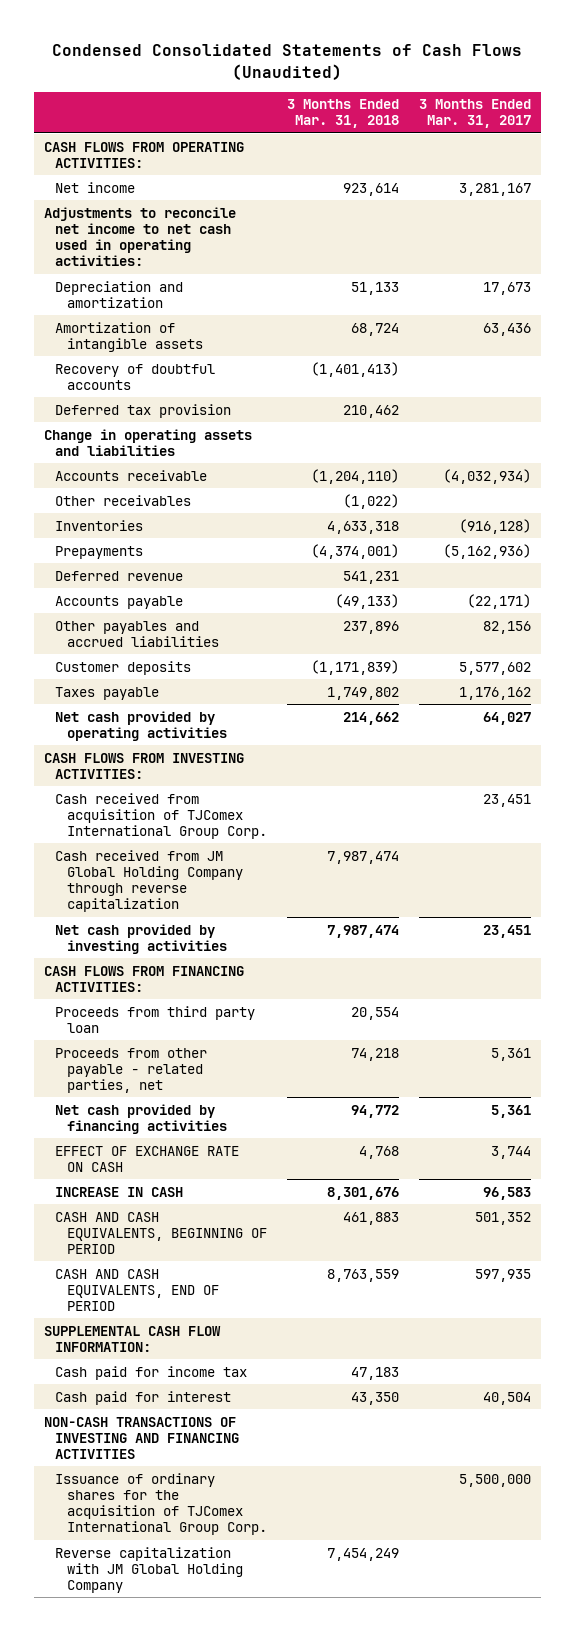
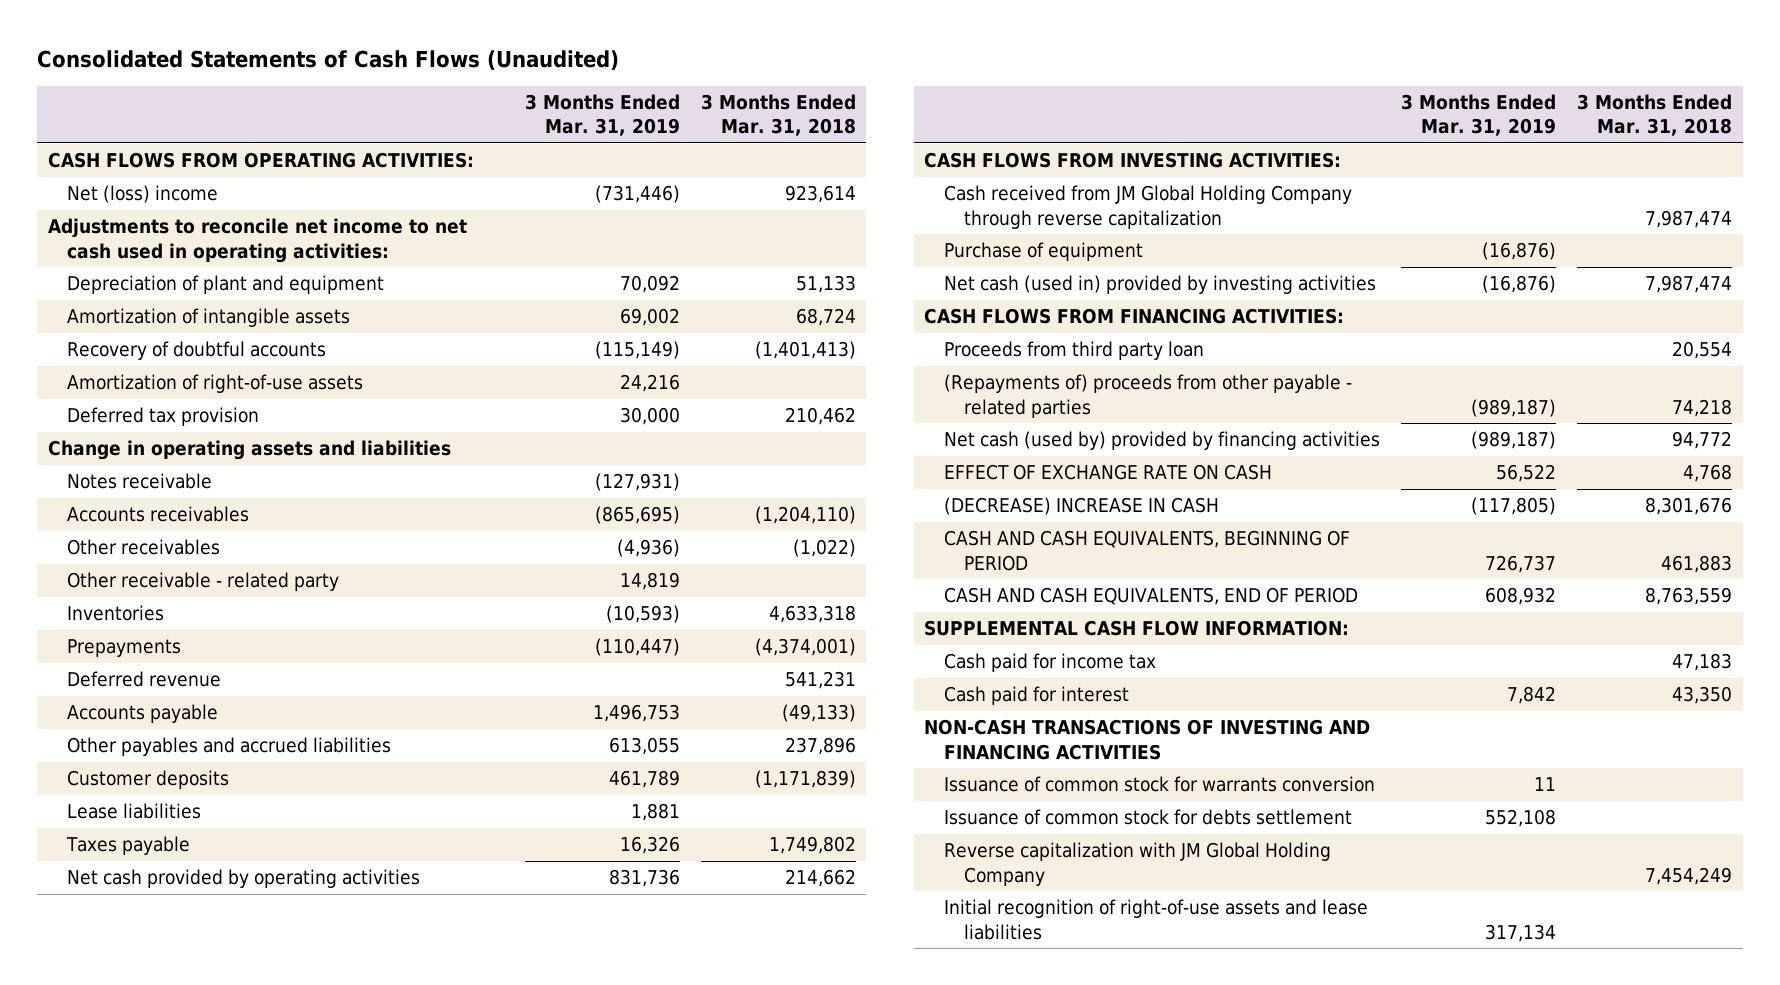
[52,43,523,80] Condensed Consolidated Statements of Cash Flows (Unaudited) -> [37,49,620,70] Consolidated Statements of Cash Flows (Unaudited)
[418,99,531,129] 3 Months Ended Mar. 31, 2017 -> none
none -> [524,94,680,137] 3 Months Ended Mar. 31, 2019
[55,181,136,193] Net income -> [67,185,219,204] Net (loss) income
[55,280,184,308] Depreciation and amortization -> [67,275,385,295] Depreciation of plant and equipment
none -> [67,374,364,394] Amortization of right-of-use assets
none -> [67,473,213,490] Notes receivable
[55,469,208,481] Accounts receivable -> [67,506,250,523] Accounts receivables
none -> [67,572,340,592] Other receivable - related party
none -> [67,803,202,820] Lease liabilities
[55,792,267,839] Cash received from acquisition of TJComex International Group Corp. -> none
none -> [944,242,1144,262] Purchase of equipment
[55,923,227,954] Net cash provided by investing activities -> [944,275,1377,295] Net cash (used in) provided by investing activities
[55,1047,208,1093] Proceeds from other payable - related parties, net -> [944,374,1353,418] (Repayments of) proceeds from other payable - related parties
[55,1103,227,1134] Net cash provided by financing activities -> [944,431,1381,451] Net cash (used by) provided by financing activities
[55,1186,184,1197] INCREASE IN CASH -> [944,497,1220,516] (DECREASE) INCREASE IN CASH
[55,1472,267,1536] Issuance of ordinary shares for the acquisition of TJComex International Group Corp. -> [944,776,1376,793] Issuance of common stock for warrants conversion
none -> [944,809,1353,826] Issuance of common stock for debts settlement
none -> [944,899,1369,940] Initial recognition of right-of-use assets and lease liabilities

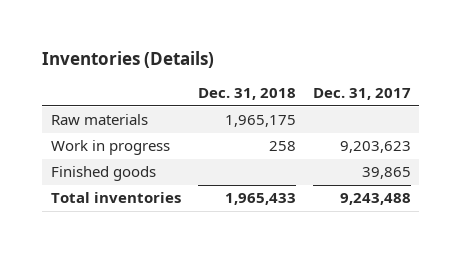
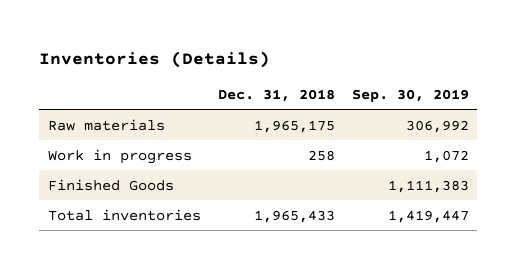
[312,88,411,101] Dec. 31, 2017 -> none
none -> [351,88,469,102] Sep. 30, 2019
[50,166,156,182] Finished goods -> [47,178,174,191] Finished Goods

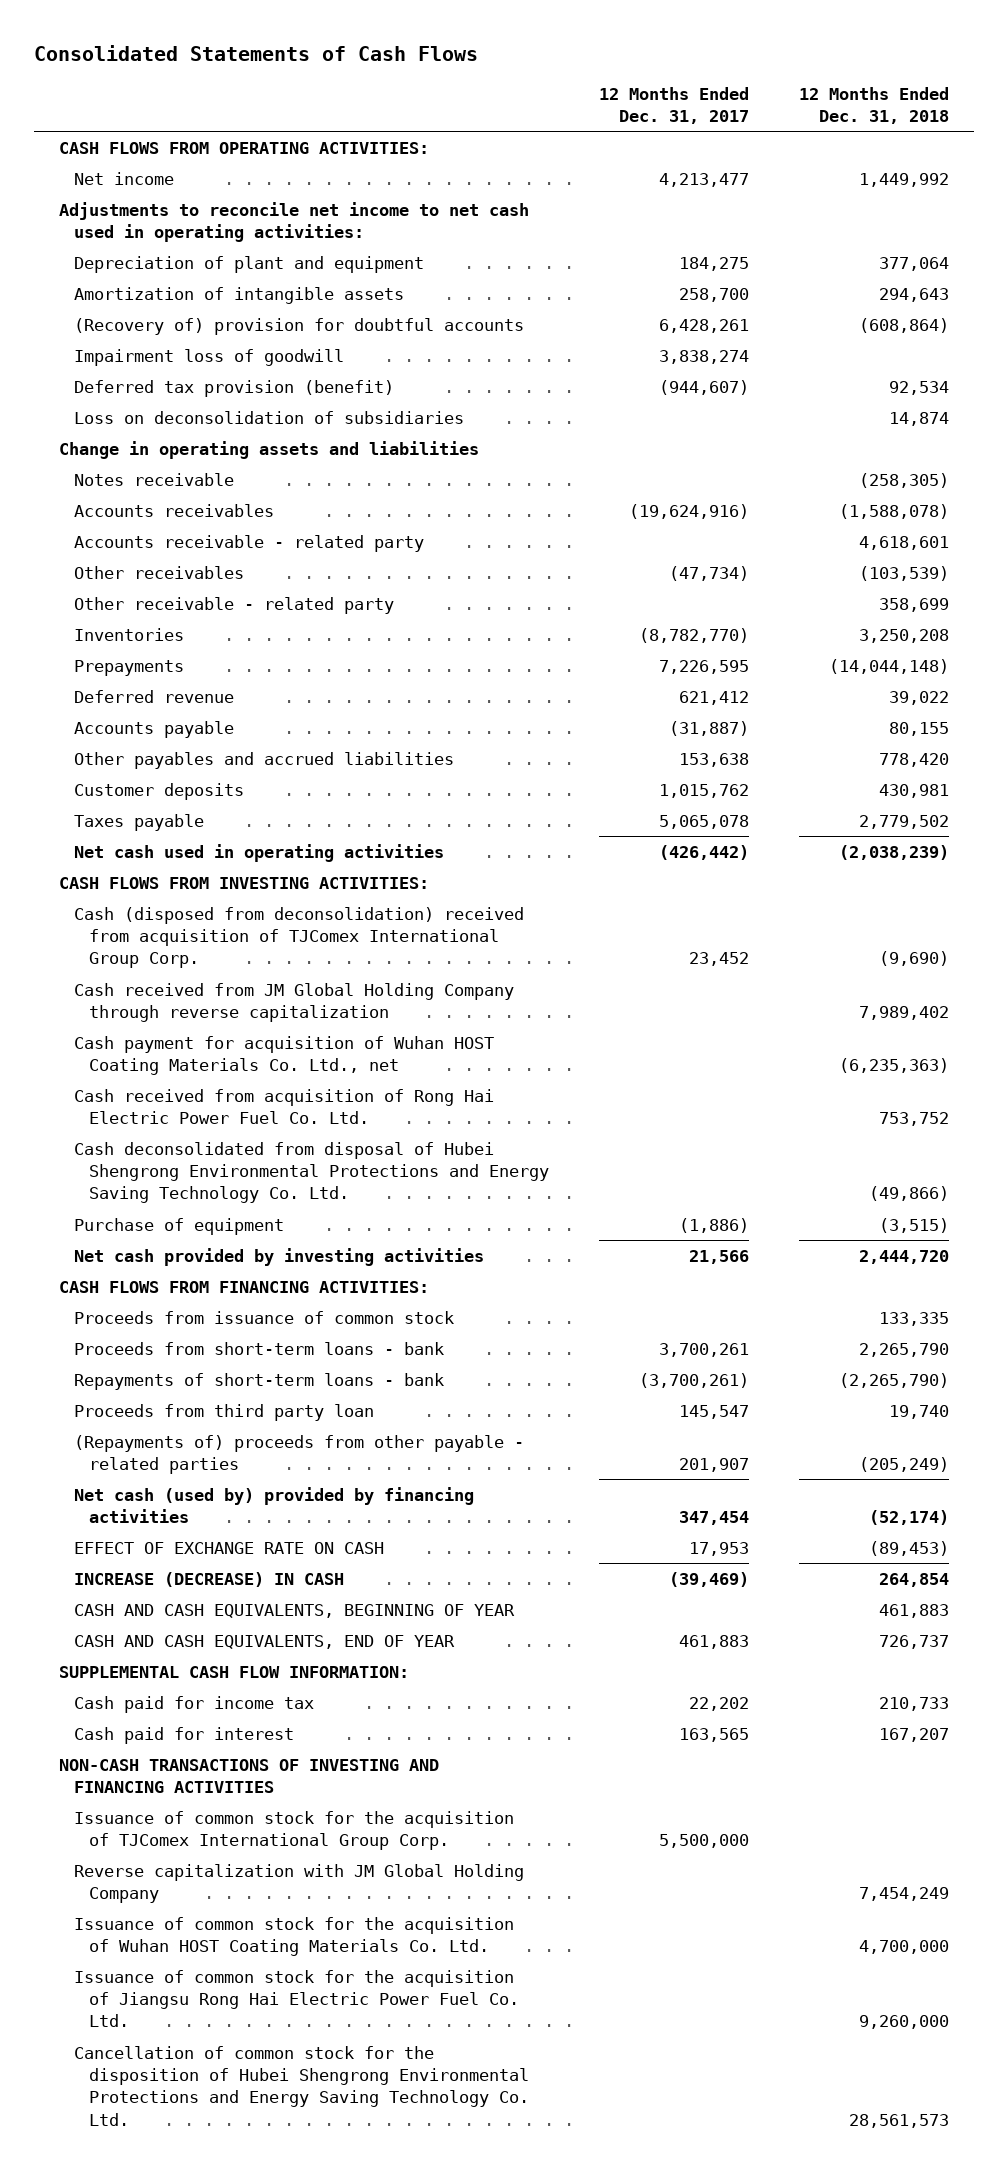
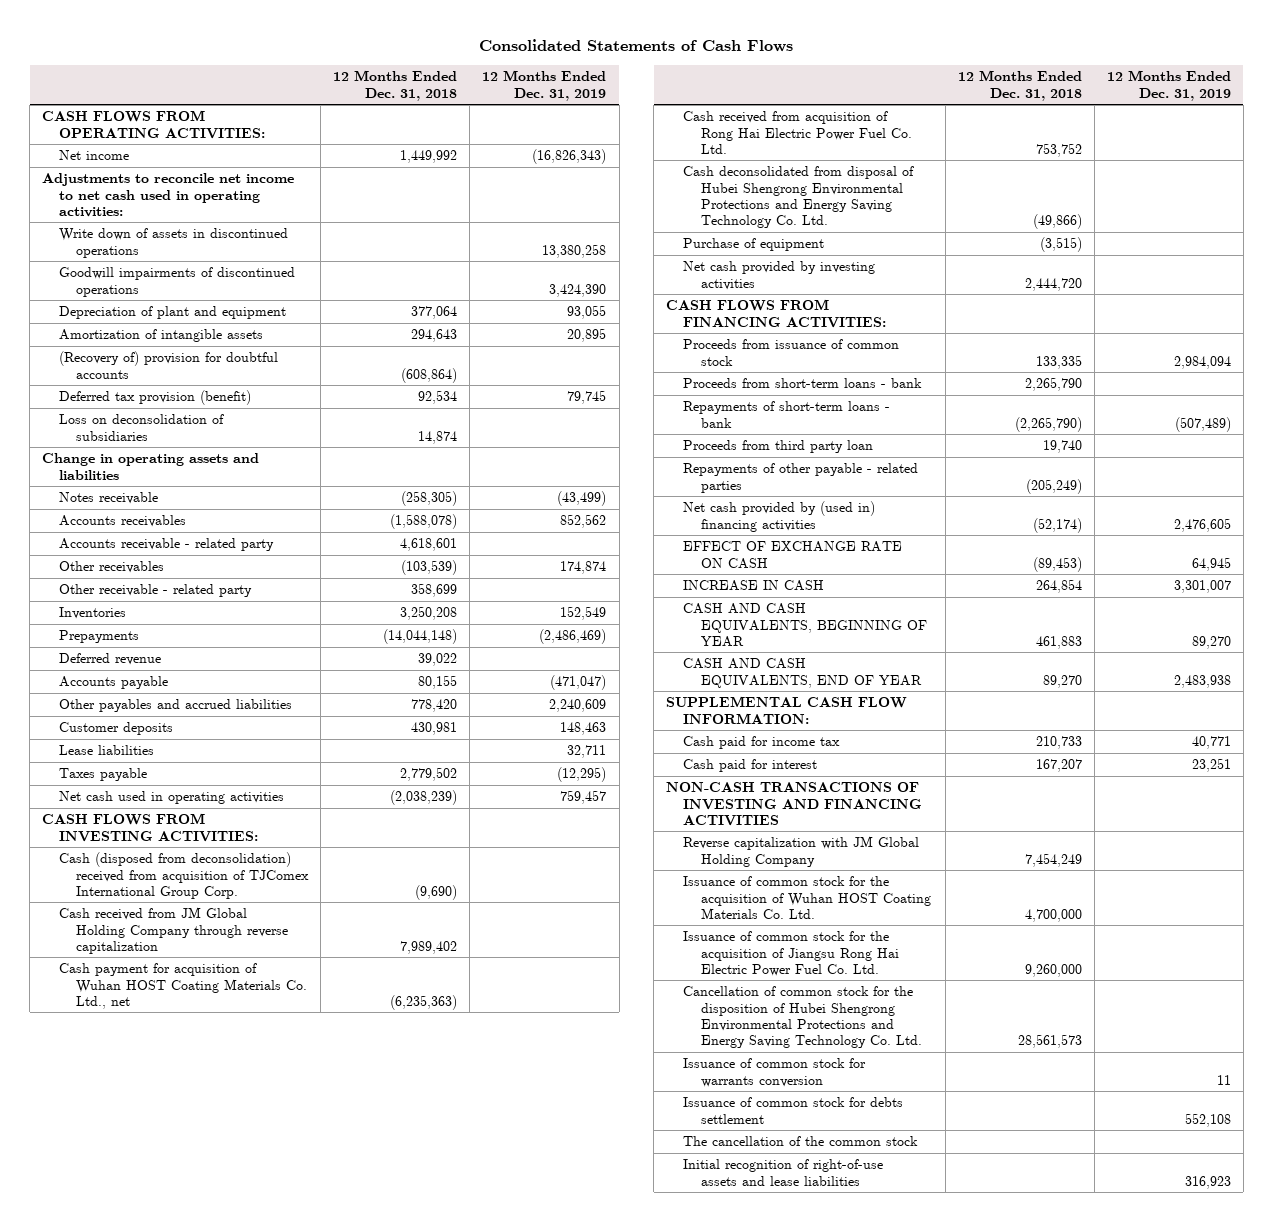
[599,86,750,125] 12 Months Ended Dec. 31, 2017 -> none
none -> [482,70,607,101] 12 Months Ended Dec. 31, 2019
none -> [59,228,289,258] Write down of assets in discontinued operations
none -> [59,267,296,297] Goodwill impairments of discontinued operations
[74,348,345,366] Impairment loss of goodwill -> none
none -> [59,745,155,756] Lease liabilities
[74,1434,525,1475] (Repayments of) proceeds from other payable - related parties -> [683,463,919,493] Repayments of other payable - related parties
[74,1486,475,1524] Net cash (used by) provided by financing activities -> [683,501,876,532] Net cash provided by (used in) financing activities
[74,1571,345,1587] INCREASE (DECREASE) IN CASH -> [683,580,825,592] INCREASE IN CASH
[878,1634,949,1649] 726,737 -> [1042,674,1082,688] 89,270
[74,1810,515,1851] Issuance of common stock for the acquisition of TJComex International Group Corp. -> none
none -> [683,1058,867,1087] Issuance of common stock for warrants conversion
none -> [683,1097,904,1124] Issuance of common stock for debts settlement
none -> [683,1136,919,1147] The cancellation of the common stock
none -> [683,1159,884,1186] Initial recognition of right-of-use assets and lease liabilities

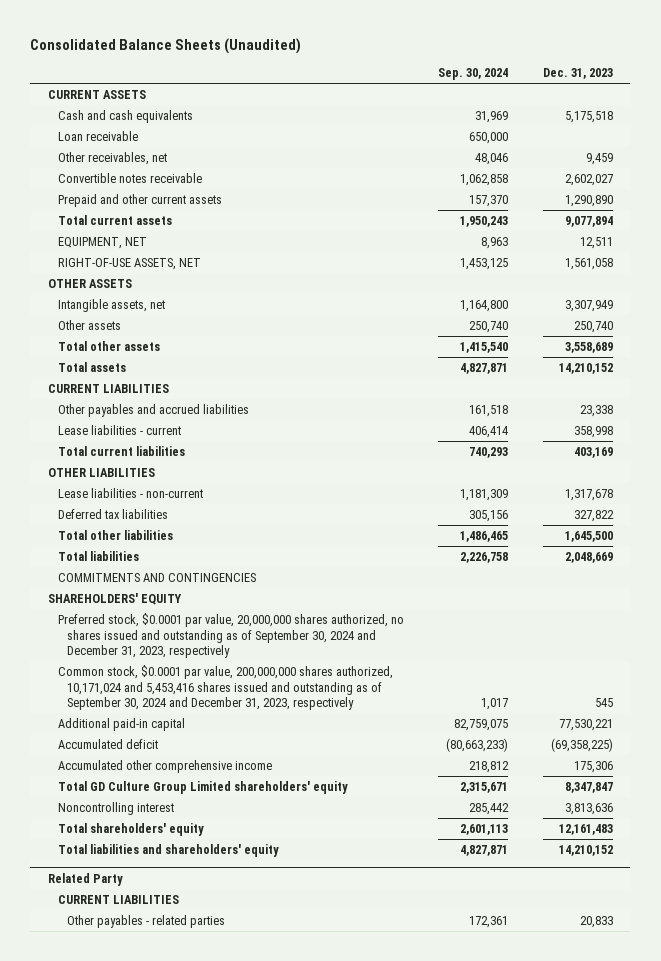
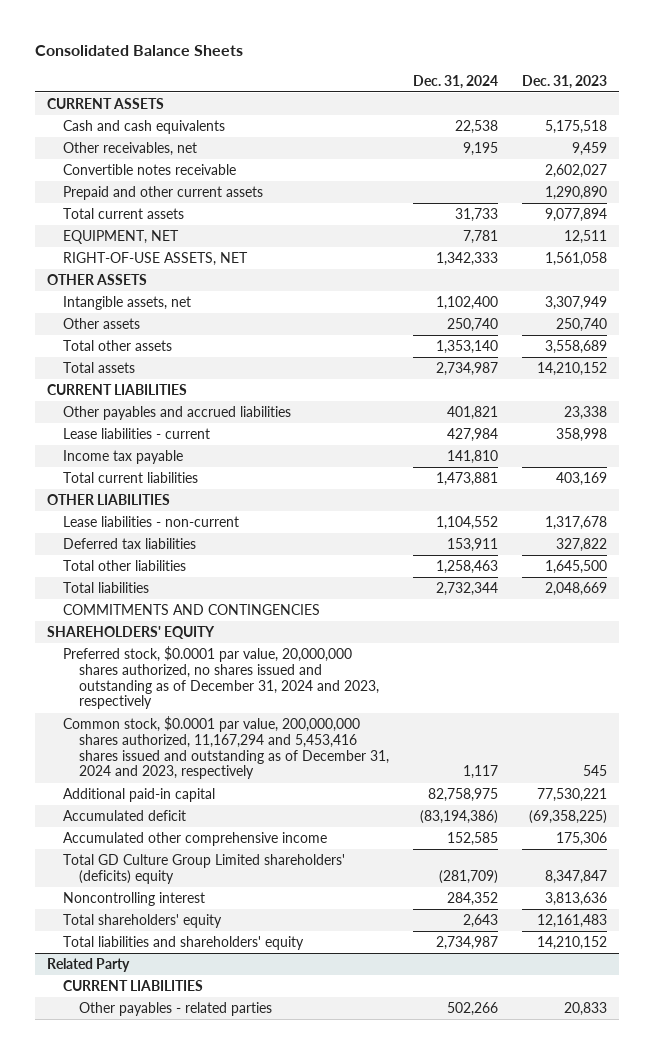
[30,37,302,54] Consolidated Balance Sheets (Unaudited) -> [35,45,244,57] Consolidated Balance Sheets
[438,68,509,81] Sep. 30, 2024 -> none
none -> [412,74,498,89] Dec. 31, 2024
[57,130,138,141] Loan receivable -> none
none -> [63,449,184,464] Income tax payable
[57,612,404,659] Preferred stock, $0.0001 par value, 20,000,000 shares authorized, no shares issued and outstanding as of September 30, 2024 and December 31, 2023, respectively -> [63,645,379,710] Preferred stock, $0.0001 par value, 20,000,000 shares authorized, no shares issued and outstanding as of December 31, 2024 and 2023, respectively
[57,664,393,711] Common stock, $0.0001 par value, 200,000,000 shares authorized, 10,171,024 and 5,453,416 shares issued and outstanding as of September 30, 2024 and December 31, 2023, respectively -> [63,715,389,780] Common stock, $0.0001 par value, 200,000,000 shares authorized, 11,167,294 and 5,453,416 shares issued and outstanding as of December 31, 2024 and 2023, respectively
[57,780,348,794] Total GD Culture Group Limited shareholders' equity -> [63,853,346,884] Total GD Culture Group Limited shareholders' (deficits) equity

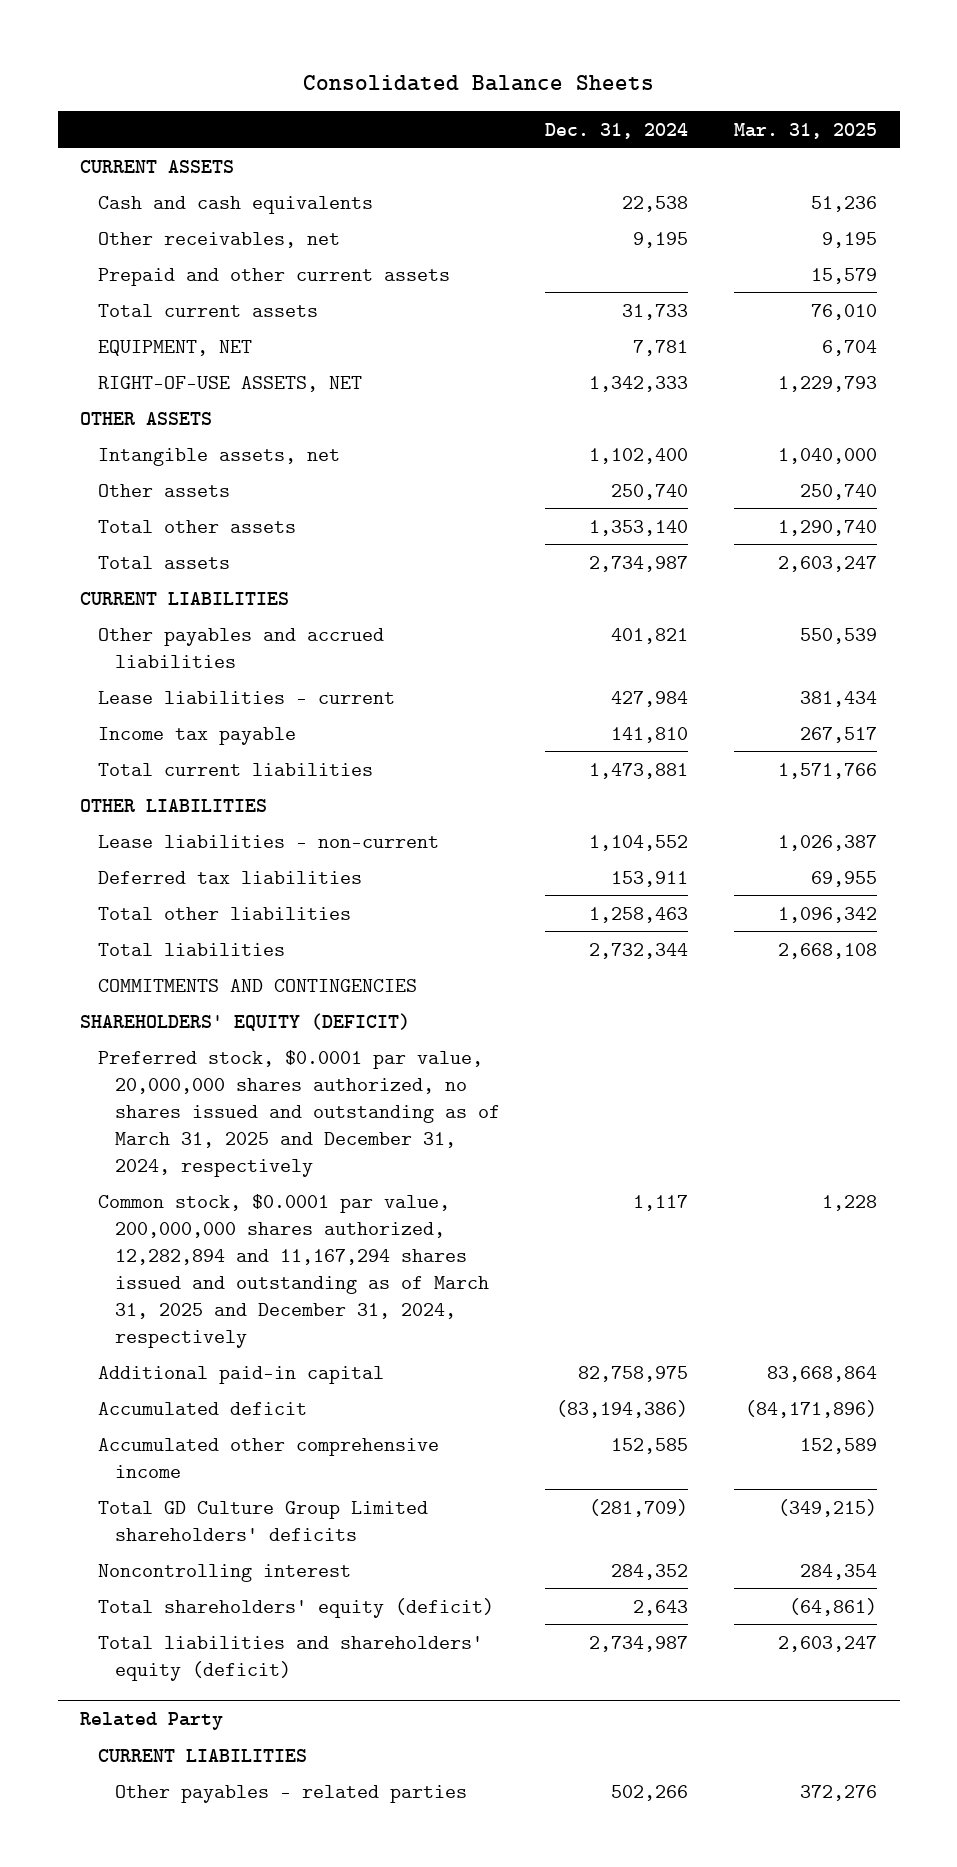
[521,74,607,89] Dec. 31, 2023 -> none
none -> [733,122,877,139] Mar. 31, 2025
[63,163,237,175] Convertible notes receivable -> none
[47,625,216,639] SHAREHOLDERS' EQUITY -> [80,1012,411,1031] SHAREHOLDERS' EQUITY (DEFICIT)
[63,645,379,710] Preferred stock, $0.0001 par value, 20,000,000 shares authorized, no shares issued and outstanding as of December 31, 2024 and 2023, respectively -> [97,1049,501,1177] Preferred stock, $0.0001 par value, 20,000,000 shares authorized, no shares issued and outstanding as of March 31, 2025 and December 31, 2024, respectively
[63,715,389,780] Common stock, $0.0001 par value, 200,000,000 shares authorized, 11,167,294 and 5,453,416 shares issued and outstanding as of December 31, 2024 and 2023, respectively -> [97,1193,490,1348] Common stock, $0.0001 par value, 200,000,000 shares authorized, 12,282,894 and 11,167,294 shares issued and outstanding as of March 31, 2025 and December 31, 2024, respectively
[63,853,346,884] Total GD Culture Group Limited shareholders' (deficits) equity -> [97,1500,428,1541] Total GD Culture Group Limited shareholders' deficits
[63,913,223,928] Total shareholders' equity -> [97,1597,494,1618] Total shareholders' equity (deficit)
[63,935,305,950] Total liabilities and shareholders' equity -> [97,1635,483,1681] Total liabilities and shareholders' equity (deficit)

